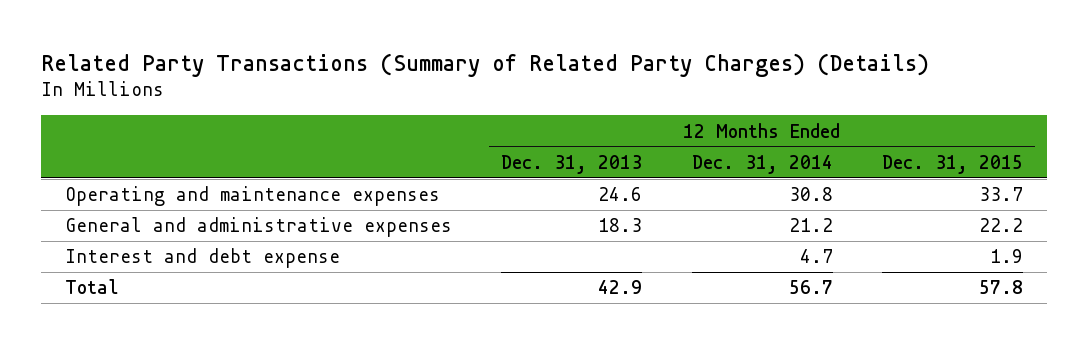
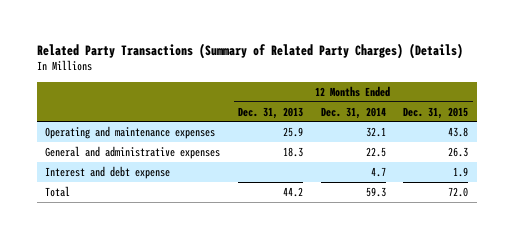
[598,187,643,202] 24.6 -> [283,126,304,137] 25.9
[788,187,833,202] 30.8 -> [365,126,386,137] 32.1
[978,187,1023,202] 33.7 -> [448,126,469,137] 43.8
[788,218,833,233] 21.2 -> [365,146,386,157] 22.5
[978,218,1023,233] 22.2 -> [448,146,469,157] 26.3
[598,280,643,295] 42.9 -> [283,186,304,197] 44.2
[788,280,833,295] 56.7 -> [365,186,386,197] 59.3
[978,280,1023,295] 57.8 -> [448,186,469,197] 72.0

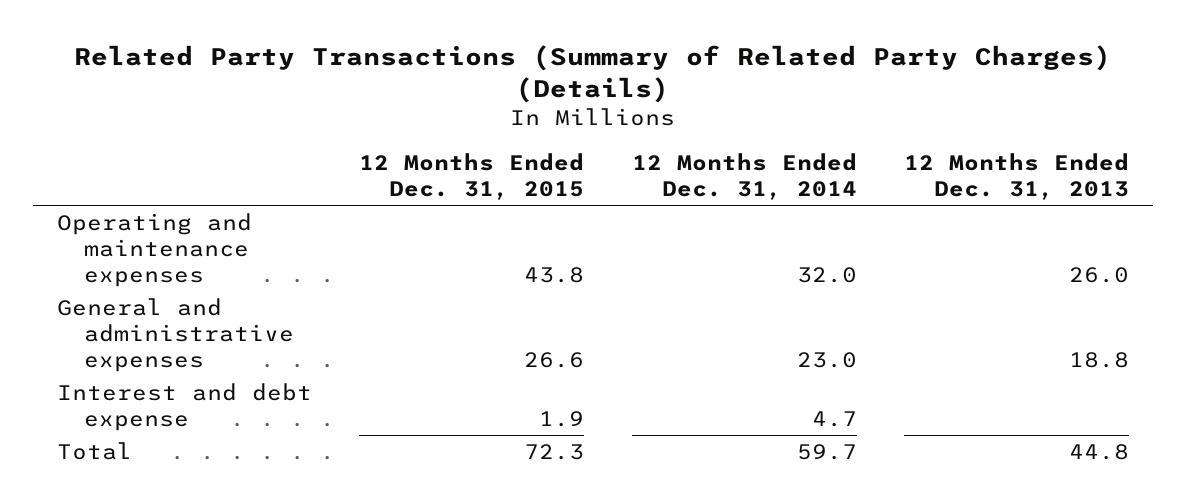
[283,126,304,137] 25.9 -> [1069,266,1130,283] 26.0
[365,126,386,137] 32.1 -> [796,266,857,283] 32.0
[283,146,304,157] 18.3 -> [1069,351,1130,368] 18.8
[365,146,386,157] 22.5 -> [796,351,857,368] 23.0
[448,146,469,157] 26.3 -> [524,351,585,368] 26.6
[283,186,304,197] 44.2 -> [1069,443,1130,460] 44.8
[365,186,386,197] 59.3 -> [796,443,857,460] 59.7
[448,186,469,197] 72.0 -> [524,443,585,460] 72.3

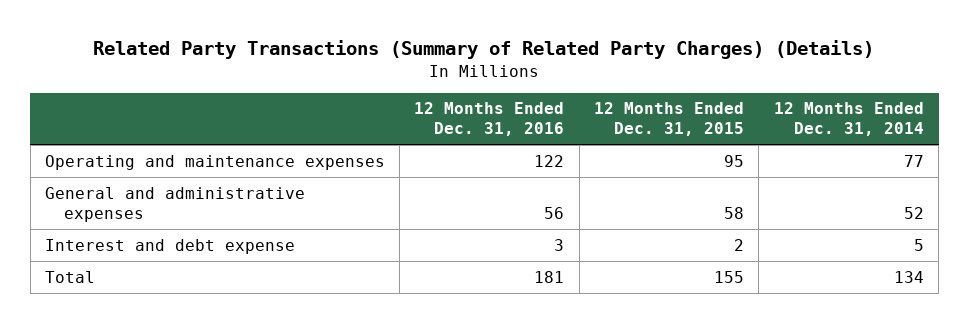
[904,152,1130,200] 12 Months Ended Dec. 31, 2013 -> none
none -> [414,102,565,137] 12 Months Ended Dec. 31, 2016
[524,266,585,283] 43.8 -> [724,154,745,167] 95
[796,266,857,283] 32.0 -> [903,154,924,167] 77
[524,351,585,368] 26.6 -> [724,206,745,219] 58
[796,351,857,368] 23.0 -> [903,206,924,219] 52
[539,410,585,427] 1.9 -> [734,238,745,251] 2
[811,410,857,427] 4.7 -> [913,238,924,251] 5
[524,443,585,460] 72.3 -> [714,270,745,283] 155
[796,443,857,460] 59.7 -> [893,270,924,283] 134

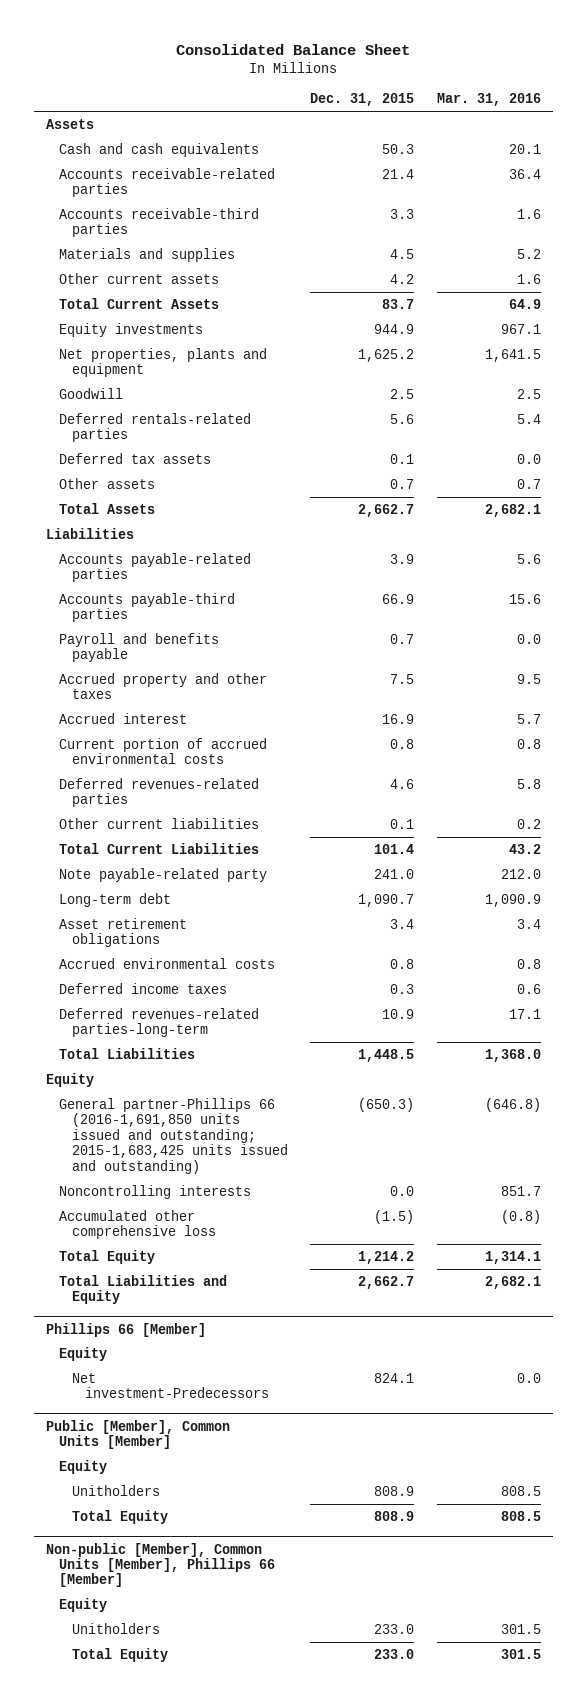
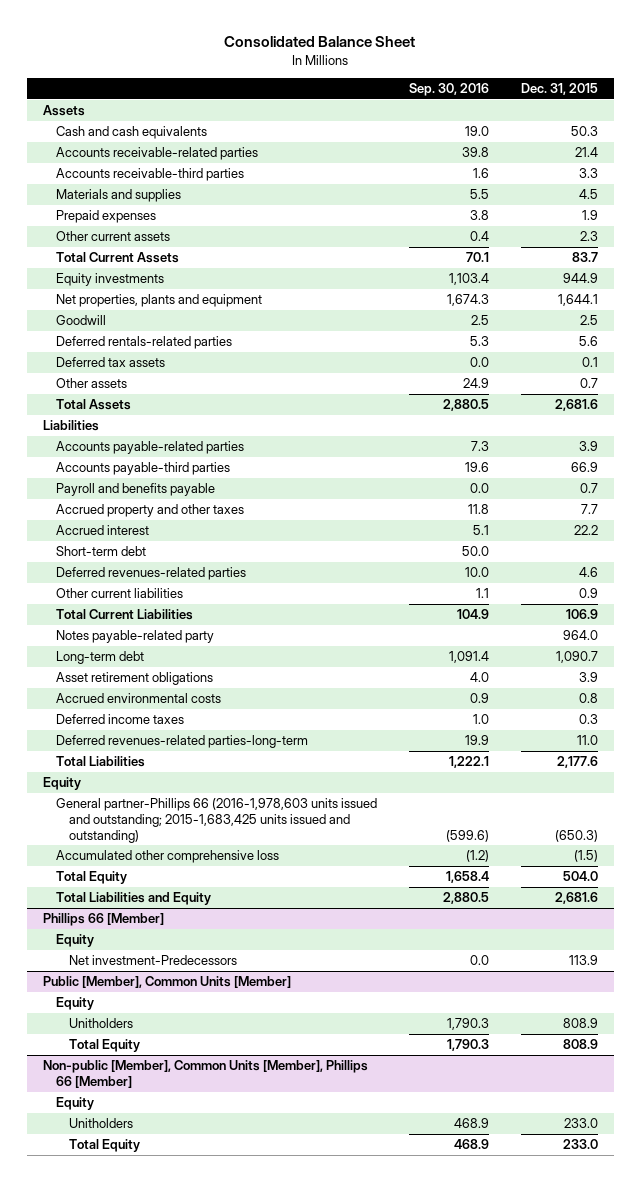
[437,93,542,107] Mar. 31, 2016 -> none
none -> [408,83,489,97] Sep. 30, 2016
none -> [55,210,156,224] Prepaid expenses
[390,273,415,284] 4.2 -> [579,231,598,242] 2.3
[358,348,415,362] 1,625.2 -> [557,294,598,307] 1,644.1
[358,503,415,517] 2,662.7 -> [554,399,598,412] 2,681.6
[58,737,267,765] Current portion of accrued environmental costs -> none
[390,673,415,684] 7.5 -> [580,504,598,515] 7.7
[382,713,415,724] 16.9 -> [573,525,598,536] 22.2
none -> [55,546,146,557] Short-term debt
[390,818,415,829] 0.1 -> [578,588,598,599] 0.9
[374,843,415,854] 101.4 -> [565,609,598,620] 106.9
[58,867,267,882] Note payable-related party -> [55,630,214,644] Notes payable-related party
[374,868,415,879] 241.0 -> [562,630,598,641] 964.0
[390,918,415,929] 3.4 -> [578,672,598,683] 3.9
[382,1008,415,1019] 10.9 -> [576,735,598,746] 11.0
[358,1048,415,1062] 1,448.5 -> [556,756,598,769] 2,177.6
[58,1184,251,1199] Noncontrolling interests -> none
[58,1097,288,1174] General partner-Phillips 66 (2016-1,691,850 units issued and outstanding; 2015-1,683,425 units issued and outstanding) -> [55,798,377,843] General partner-Phillips 66 (2016-1,978,603 units issued and outstanding; 2015-1,683,425 units issued and outstanding)
[358,1250,415,1264] 1,214.2 -> [562,871,598,882] 504.0
[358,1275,415,1289] 2,662.7 -> [554,892,598,905] 2,681.6
[374,1372,415,1383] 824.1 -> [568,955,598,966] 113.9

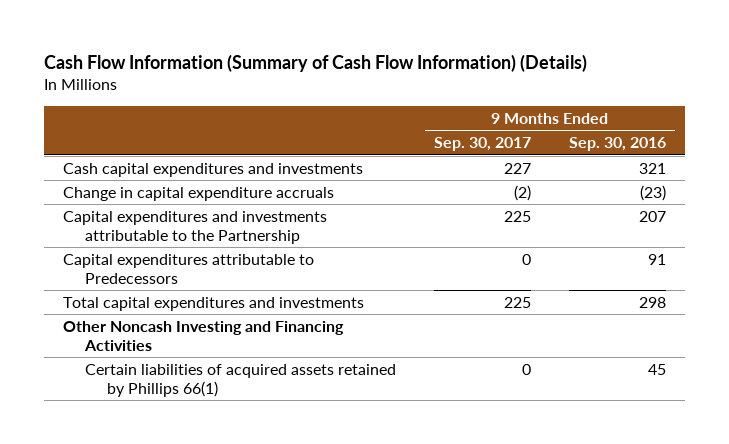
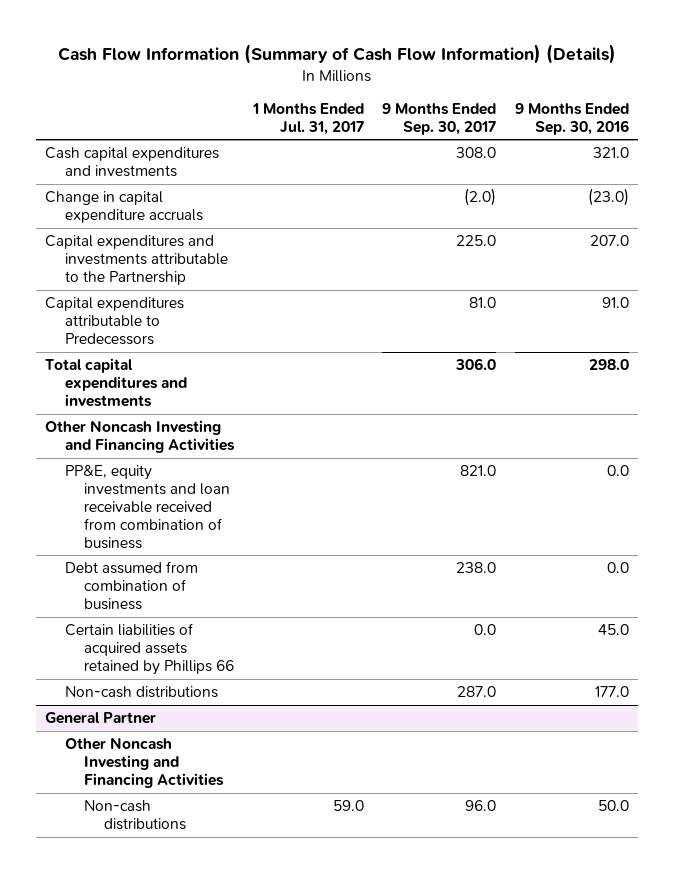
none -> [251,102,364,135] 1 Months Ended Jul. 31, 2017
[504,162,532,174] 227 -> [456,147,497,159] 308.0
[638,162,666,174] 321 -> [592,147,629,159] 321.0
[514,184,532,201] (2) -> [464,188,497,207] (2.0)
[639,184,666,201] (23) -> [587,188,629,207] (23.0)
[504,210,532,222] 225 -> [456,235,497,247] 225.0
[638,210,666,222] 207 -> [589,235,629,247] 207.0
[522,253,532,265] 0 -> [469,297,497,309] 81.0
[647,253,666,265] 91 -> [601,297,629,309] 91.0
[504,296,532,308] 225 -> [455,358,497,371] 306.0
[638,296,666,308] 298 -> [588,359,629,371] 298.0
none -> [64,465,231,549] PP&E, equity investments and loan receivable received from combination of business
none -> [64,561,198,610] Debt assumed from combination of business
[85,363,397,397] Certain liabilities of acquired assets retained by Phillips 66(1) -> [64,623,235,675] Certain liabilities of acquired assets retained by Phillips 66
[522,363,532,375] 0 -> [474,624,497,636] 0.0
[647,363,666,375] 45 -> [597,624,629,636] 45.0
none -> [64,686,218,699] Non-cash distributions
none -> [45,712,157,725] General Partner
none -> [64,738,225,788] Other Noncash Investing and Financing Activities
none -> [84,800,186,830] Non-cash distributions

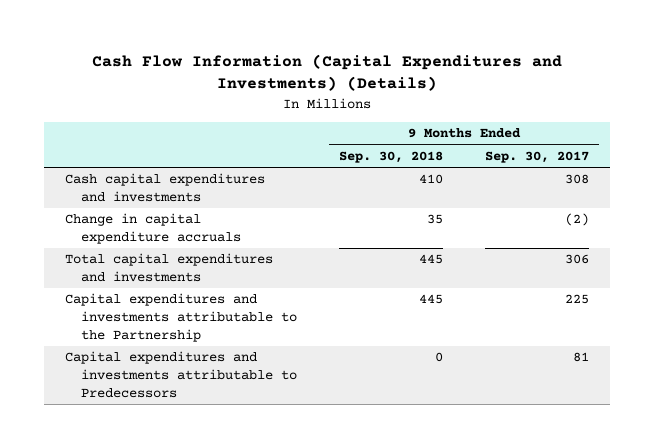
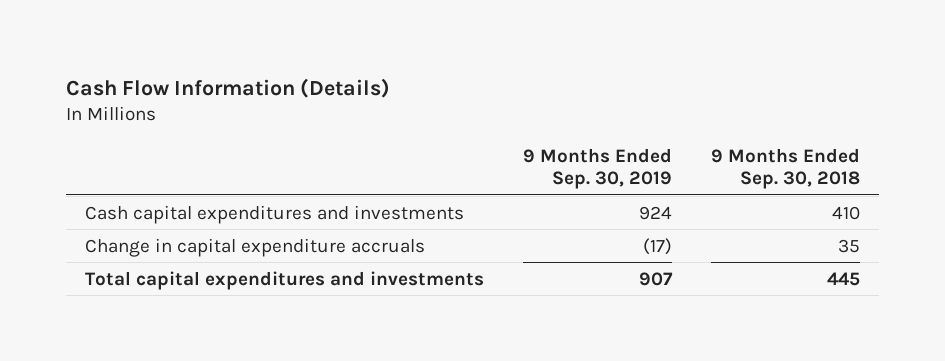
[91,54,562,92] Cash Flow Information (Capital Expenditures and Investments) (Details) -> [65,77,390,98] Cash Flow Information (Details)
[484,150,589,163] Sep. 30, 2017 -> none
none -> [522,147,672,189] 9 Months Ended Sep. 30, 2019
[65,293,298,342] Capital expenditures and investments attributable to the Partnership -> none
[65,351,298,398] Capital expenditures and investments attributable to Predecessors -> none

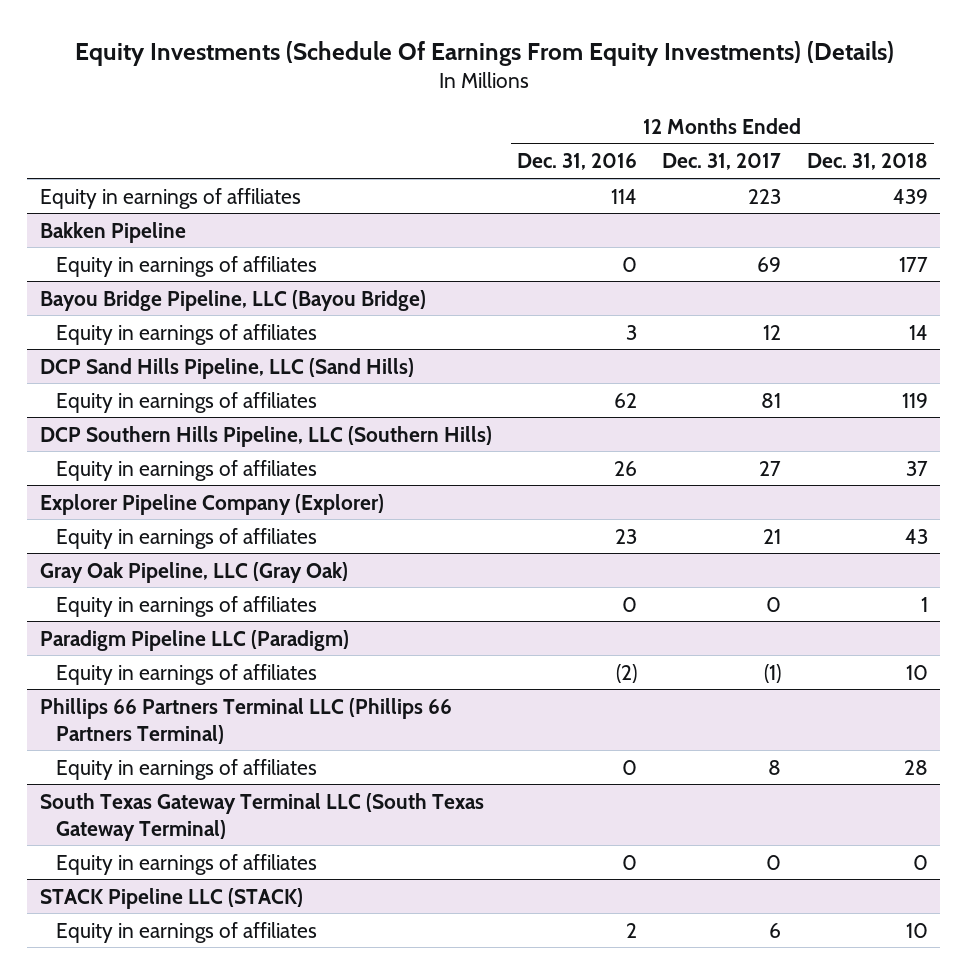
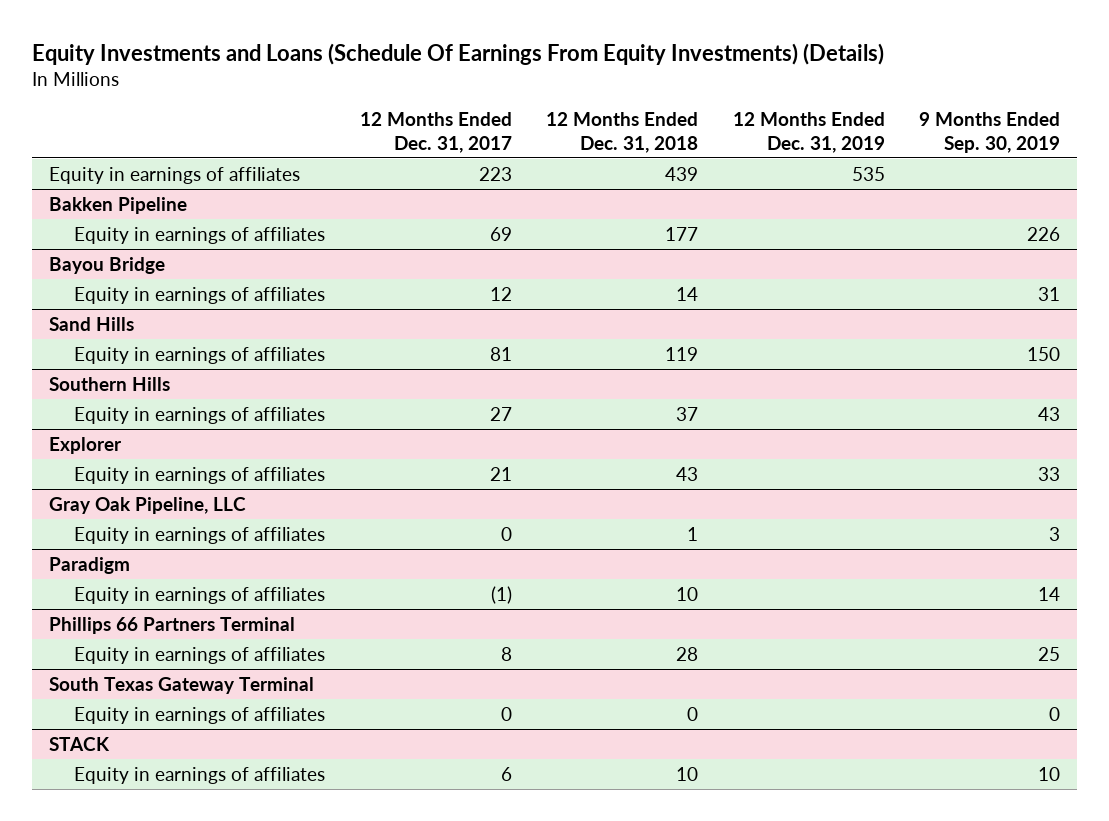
[74,40,894,66] Equity Investments (Schedule Of Earnings From Equity Investments) (Details) -> [32,42,885,65] Equity Investments and Loans (Schedule Of Earnings From Equity Investments) (Details)
[517,153,638,171] Dec. 31, 2016 -> none
none -> [732,111,885,153] 12 Months Ended Dec. 31, 2019
none -> [919,111,1061,153] 9 Months Ended Sep. 30, 2019
[39,289,426,311] Bayou Bridge Pipeline, LLC (Bayou Bridge) -> [49,256,166,274] Bayou Bridge
[39,357,414,379] DCP Sand Hills Pipeline, LLC (Sand Hills) -> [49,316,135,331] Sand Hills
[39,425,492,447] DCP Southern Hills Pipeline, LLC (Southern Hills) -> [49,376,171,391] Southern Hills
[39,493,384,515] Explorer Pipeline Company (Explorer) -> [49,436,123,454] Explorer
[39,561,348,583] Gray Oak Pipeline, LLC (Gray Oak) -> [49,496,247,514] Gray Oak Pipeline, LLC
[39,629,349,651] Paradigm Pipeline LLC (Paradigm) -> [49,556,131,574] Paradigm
[39,697,452,744] Phillips 66 Partners Terminal LLC (Phillips 66 Partners Terminal) -> [49,616,296,634] Phillips 66 Partners Terminal
[39,792,484,841] South Texas Gateway Terminal LLC (South Texas Gateway Terminal) -> [49,676,315,694] South Texas Gateway Terminal
[39,887,303,909] STACK Pipeline LLC (STACK) -> [49,736,111,751] STACK

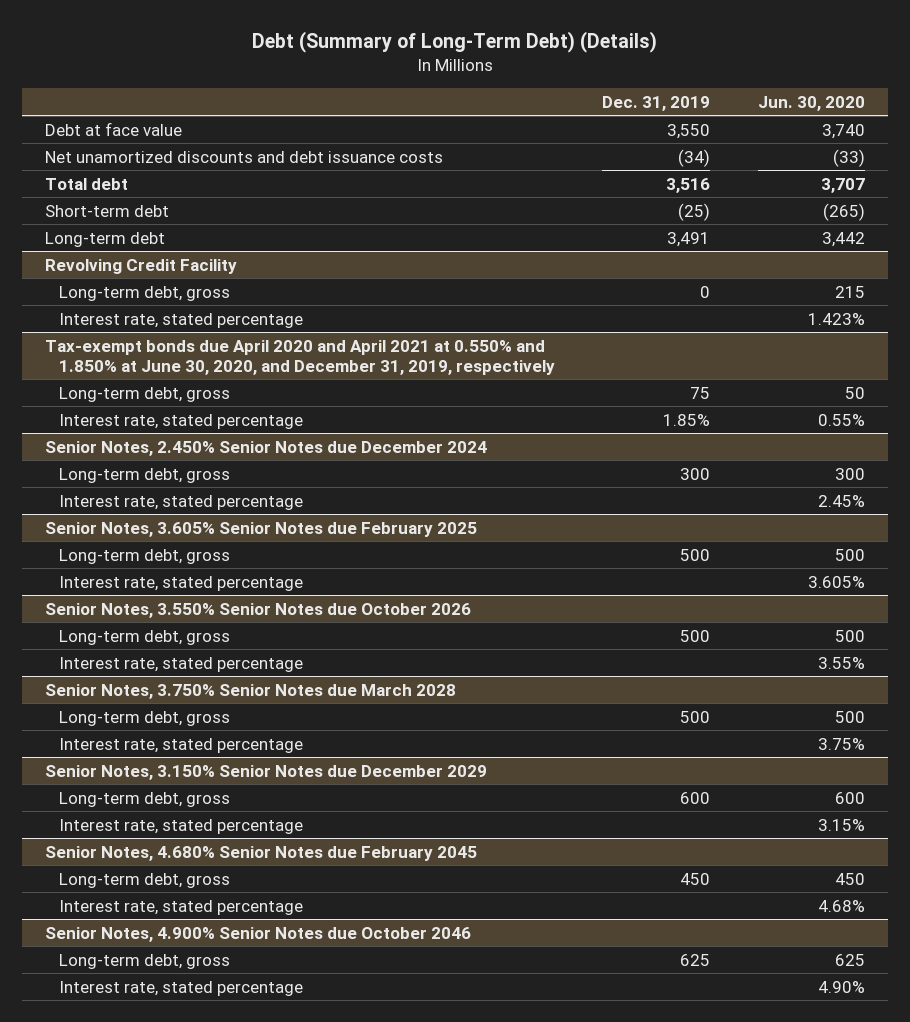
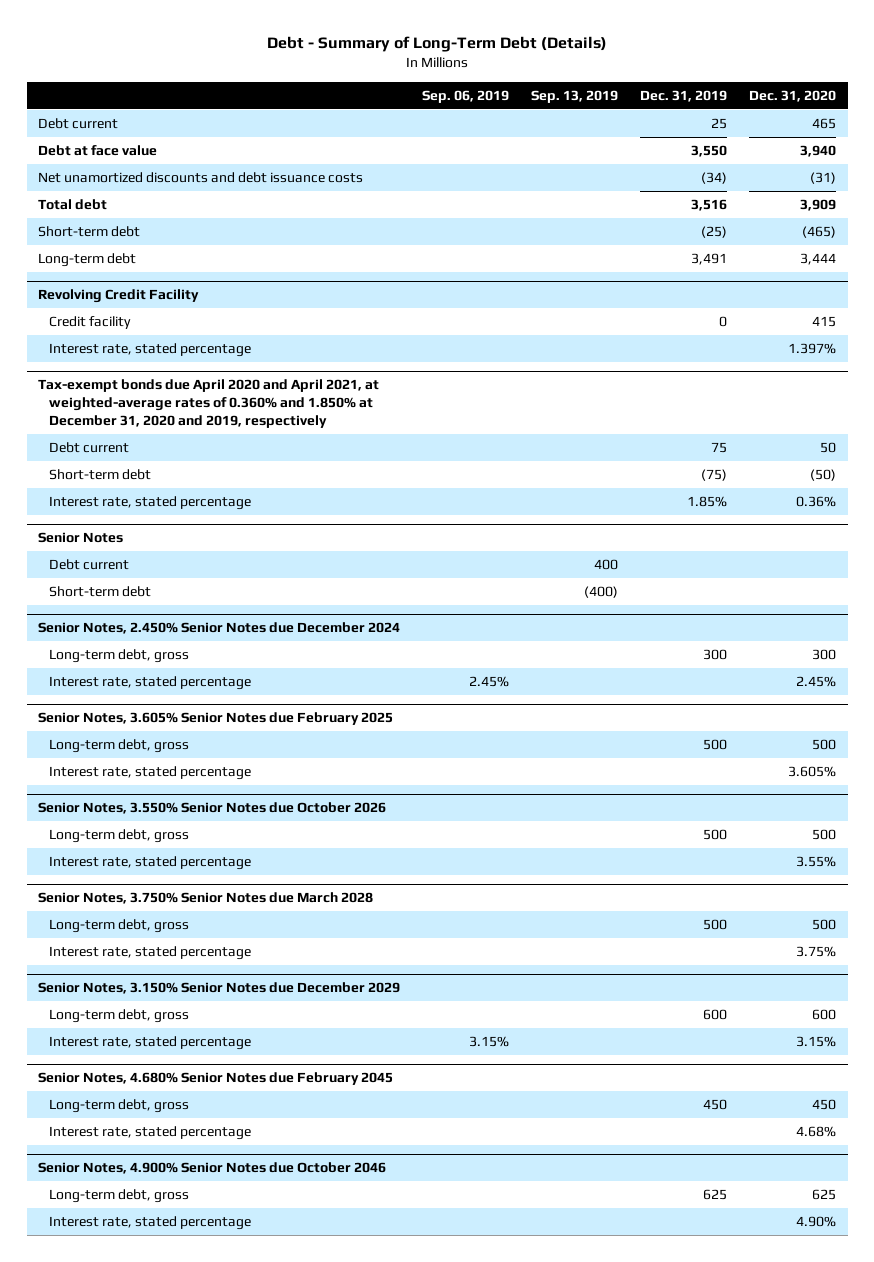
[251,30,657,53] Debt (Summary of Long-Term Debt) (Details) -> [267,36,608,53] Debt - Summary of Long-Term Debt (Details)
[757,95,865,111] Jun. 30, 2020 -> none
none -> [421,89,509,103] Sep. 06, 2019
none -> [531,89,619,103] Sep. 13, 2019
none -> [749,89,837,102] Dec. 31, 2020
none -> [37,118,118,130] Debt current
[58,285,230,301] Long-term debt, gross -> none
none -> [49,316,132,330] Credit facility
[58,386,230,402] Long-term debt, gross -> none
[45,339,555,375] Tax-exempt bonds due April 2020 and April 2021 at 0.550% and 1.850% at June 30, 2020, and December 31, 2019, respectively -> [37,379,379,429] Tax-exempt bonds due April 2020 and April 2021, at weighted-average rates of 0.360% and 1.850% at December 31, 2020 and 2019, respectively
none -> [49,442,130,454] Debt current
none -> [49,469,152,481] Short-term debt
none -> [37,532,123,544] Senior Notes
none -> [49,559,130,571] Debt current
none -> [49,586,152,598] Short-term debt

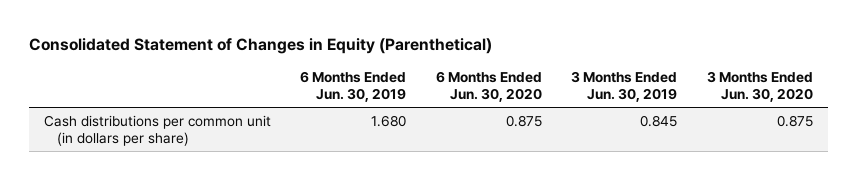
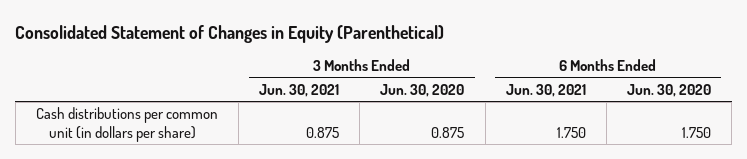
[300,70,407,103] 6 Months Ended Jun. 30, 2019 -> none
[571,70,678,103] 3 Months Ended Jun. 30, 2019 -> none
none -> [259,83,340,97] Jun. 30, 2021
none -> [505,83,586,97] Jun. 30, 2021
[505,114,542,127] 0.875 -> [681,126,711,138] 1.750

